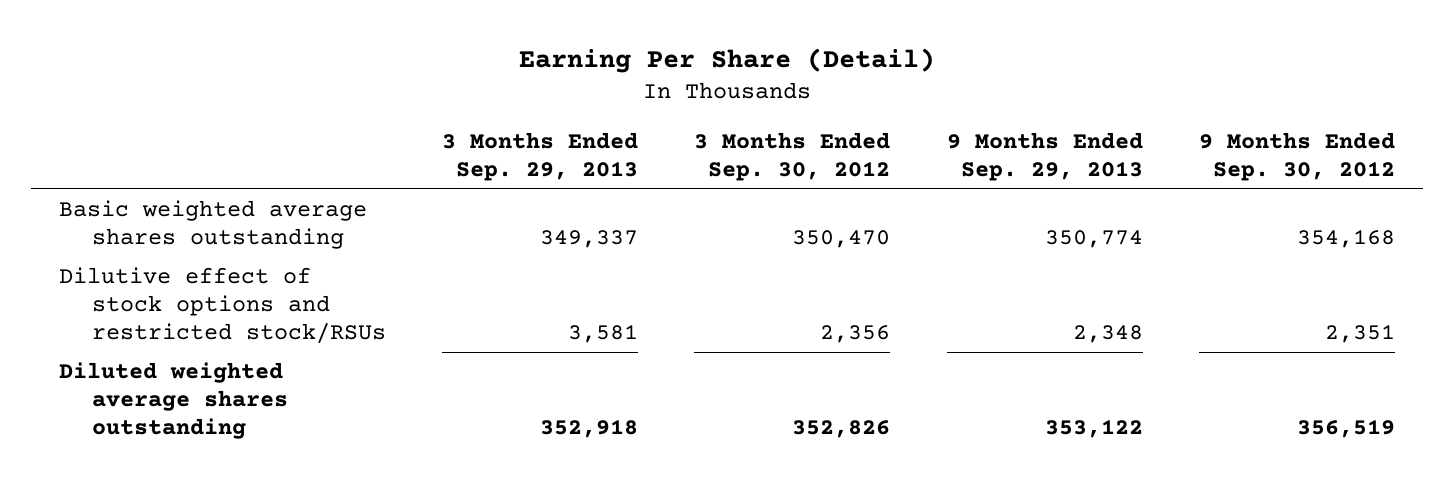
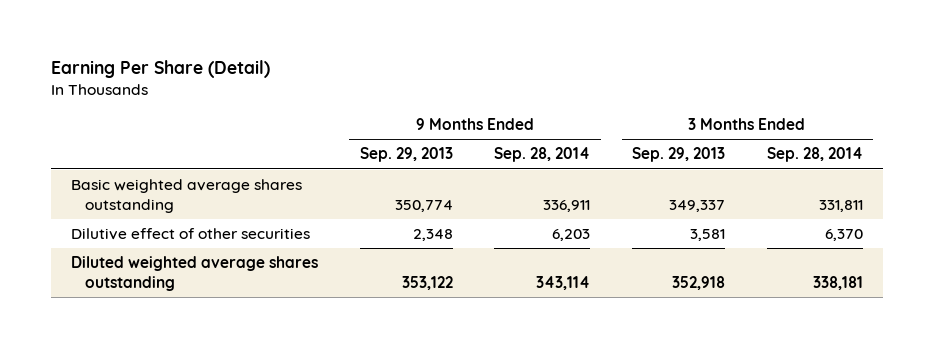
[694,131,891,181] 3 Months Ended Sep. 30, 2012 -> none
[1198,131,1395,181] 9 Months Ended Sep. 30, 2012 -> none
none -> [494,147,591,163] Sep. 28, 2014
none -> [766,147,863,163] Sep. 28, 2014
[58,267,387,345] Dilutive effect of stock options and restricted stock/RSUs -> [71,228,311,241] Dilutive effect of other securities

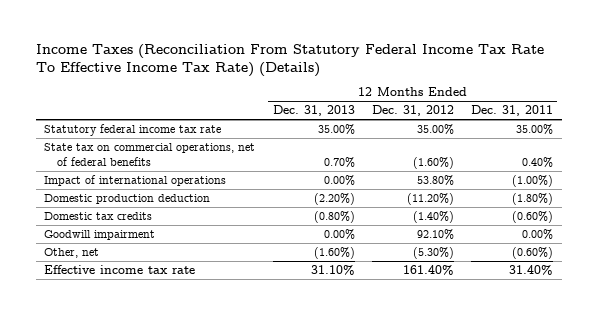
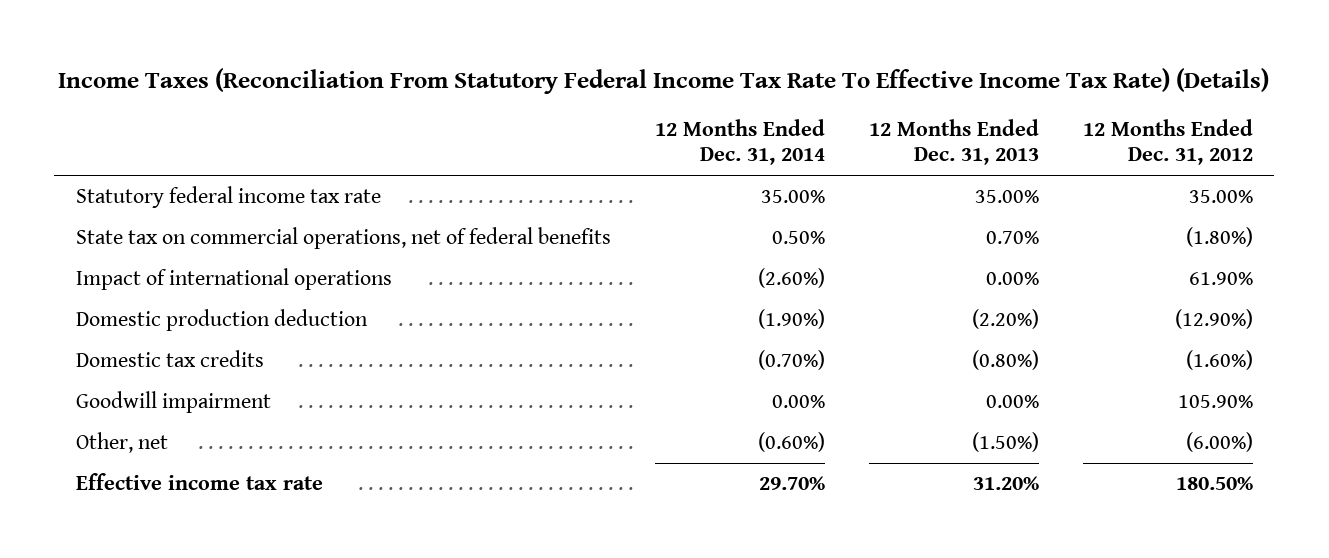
[471,105,554,117] Dec. 31, 2011 -> none
none -> [655,118,826,166] 12 Months Ended Dec. 31, 2014
[412,156,454,169] (1.60%) -> [1185,226,1253,247] (1.80%)
[416,174,454,186] 53.80% -> [1188,271,1253,285] 61.90%
[406,192,454,205] (11.20%) -> [1174,308,1253,329] (12.90%)
[412,210,454,223] (1.40%) -> [1185,349,1253,370] (1.60%)
[416,228,454,240] 92.10% -> [1177,394,1253,408] 105.90%
[313,246,355,259] (1.60%) -> [971,431,1039,452] (1.50%)
[412,246,454,259] (5.30%) -> [1185,431,1253,452] (6.00%)
[310,264,355,275] 31.10% -> [972,475,1039,490] 31.20%
[402,264,454,275] 161.40% -> [1175,475,1253,490] 180.50%

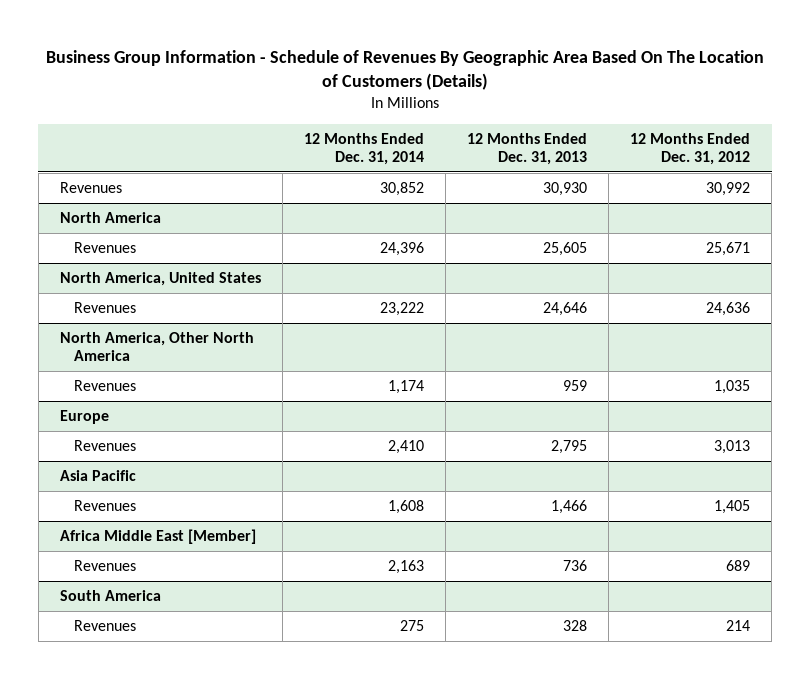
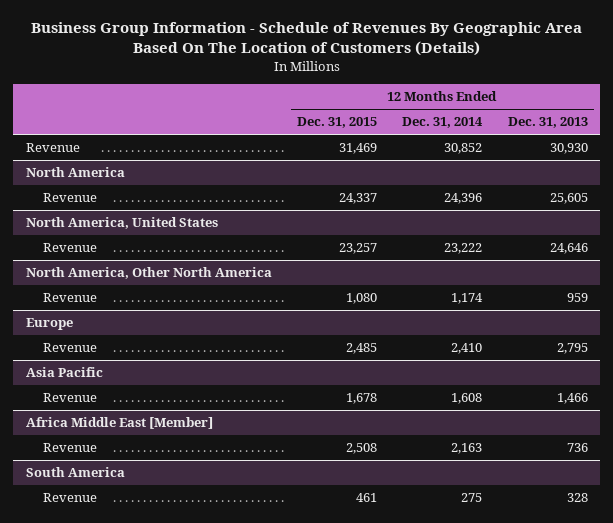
[630,132,751,165] 12 Months Ended Dec. 31, 2012 -> none
none -> [297,117,378,129] Dec. 31, 2015
[59,182,122,194] Revenues -> [25,143,80,153] Revenue
[74,242,137,254] Revenues -> [42,193,97,203] Revenue
[74,302,137,314] Revenues -> [42,243,97,253] Revenue
[74,380,137,392] Revenues -> [42,293,97,303] Revenue
[74,440,137,452] Revenues -> [42,343,97,353] Revenue
[74,500,137,512] Revenues -> [42,393,97,403] Revenue
[74,560,137,572] Revenues -> [42,443,97,453] Revenue
[74,620,137,632] Revenues -> [42,493,97,503] Revenue

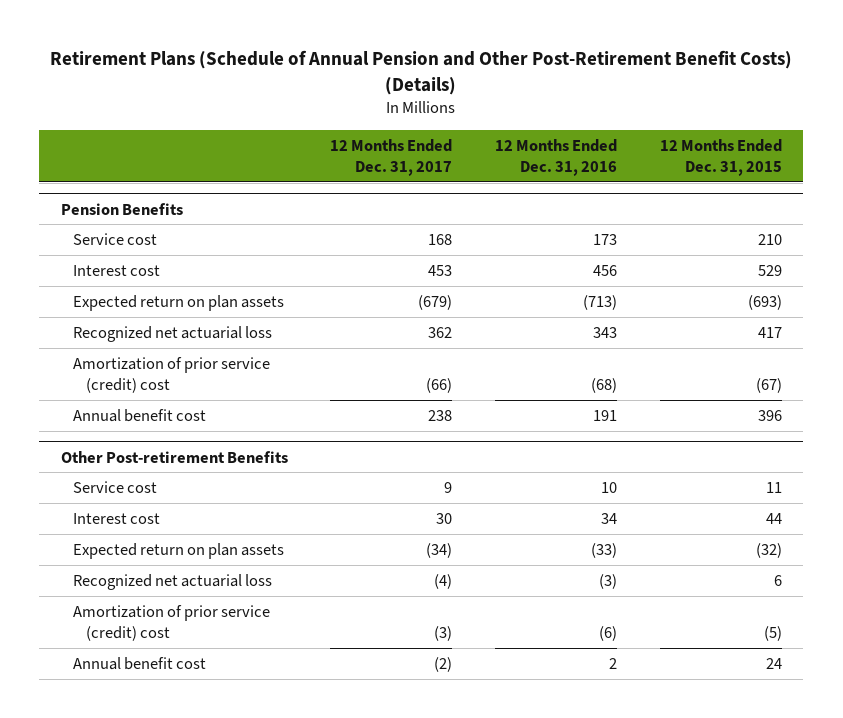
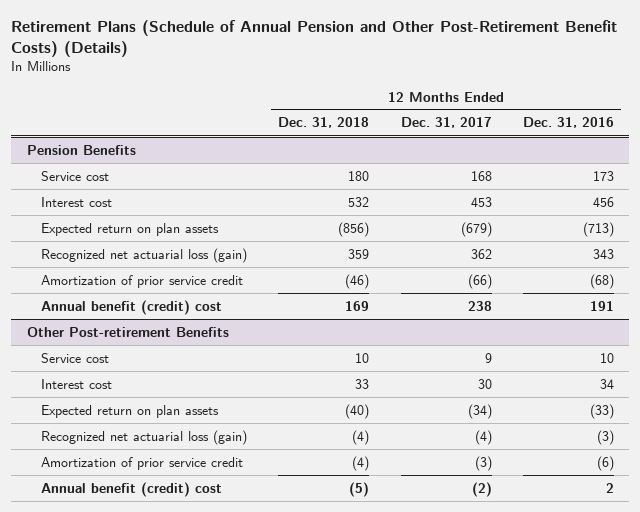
[659,138,782,176] 12 Months Ended Dec. 31, 2015 -> none
none -> [278,117,370,129] Dec. 31, 2018
[73,325,273,342] Recognized net actuarial loss -> [41,247,248,263] Recognized net actuarial loss (gain)
[73,356,271,394] Amortization of prior service (credit) cost -> [41,274,244,288] Amortization of prior service credit
[73,408,207,422] Annual benefit cost -> [41,299,223,315] Annual benefit (credit) cost
[73,573,273,590] Recognized net actuarial loss -> [41,429,248,445] Recognized net actuarial loss (gain)
[73,604,271,642] Amortization of prior service (credit) cost -> [41,456,244,470] Amortization of prior service credit
[73,656,207,670] Annual benefit cost -> [41,481,223,497] Annual benefit (credit) cost

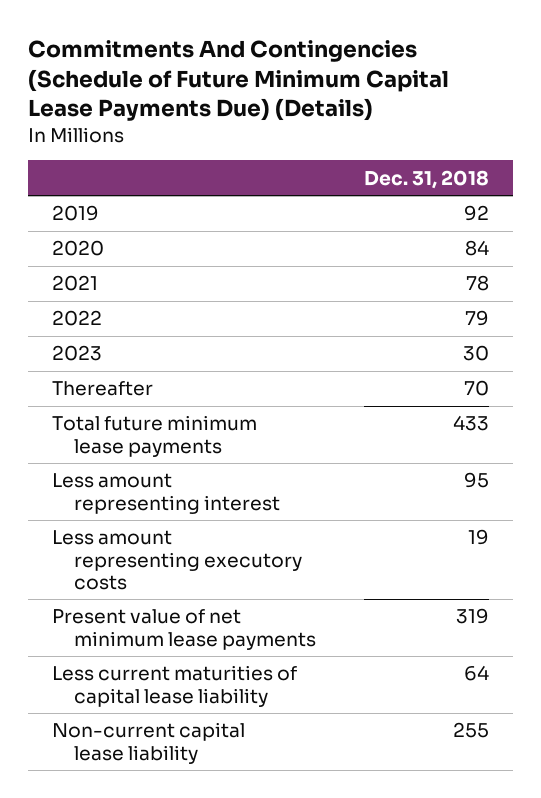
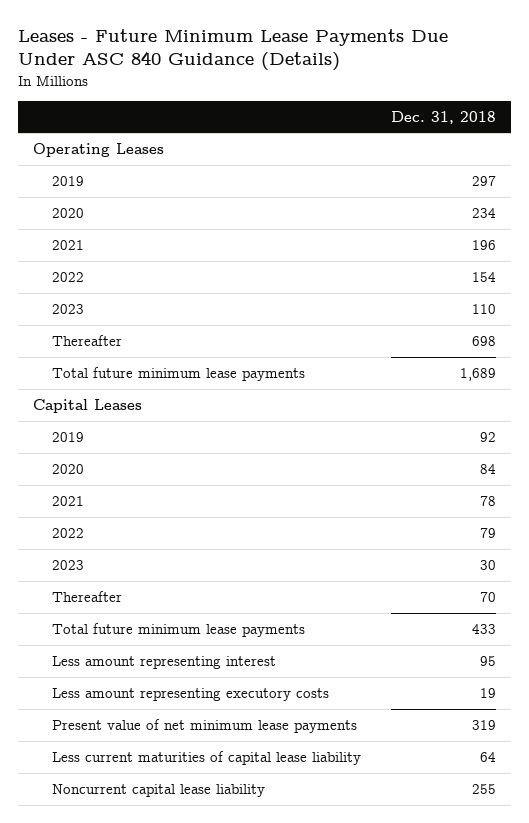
[27,40,449,121] Commitments And Contingencies (Schedule of Future Minimum Capital Lease Payments Due) (Details) -> [18,28,449,72] Leases - Future Minimum Lease Payments Due Under ASC 840 Guidance (Details)
none -> [33,143,165,158] Operating Leases
none -> [51,176,84,187] 2019
none -> [51,208,84,219] 2020
none -> [51,240,84,251] 2021
none -> [51,272,84,283] 2022
none -> [51,304,84,315] 2023
none -> [51,335,122,347] Thereafter
none -> [51,367,305,382] Total future minimum lease payments
none -> [33,399,143,414] Capital Leases
[51,722,245,764] Non-current capital lease liability -> [51,784,265,798] Noncurrent capital lease liability

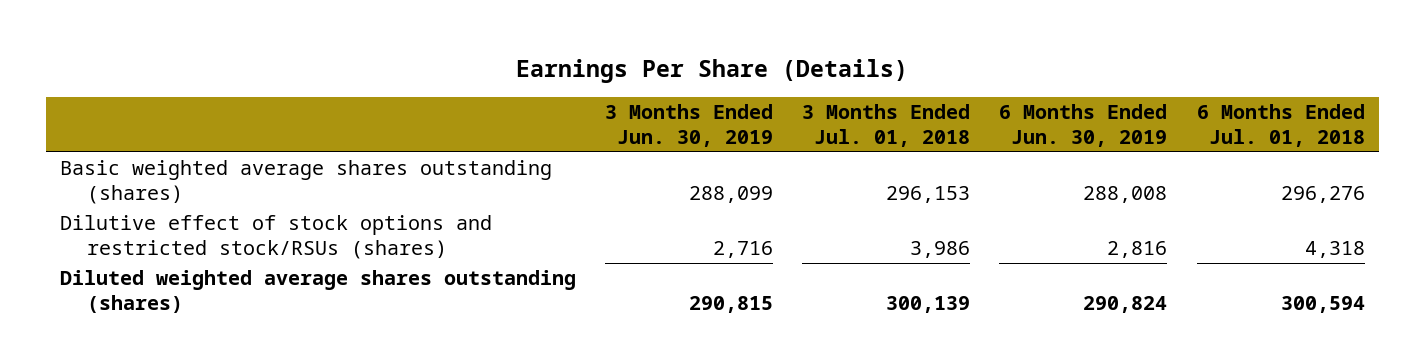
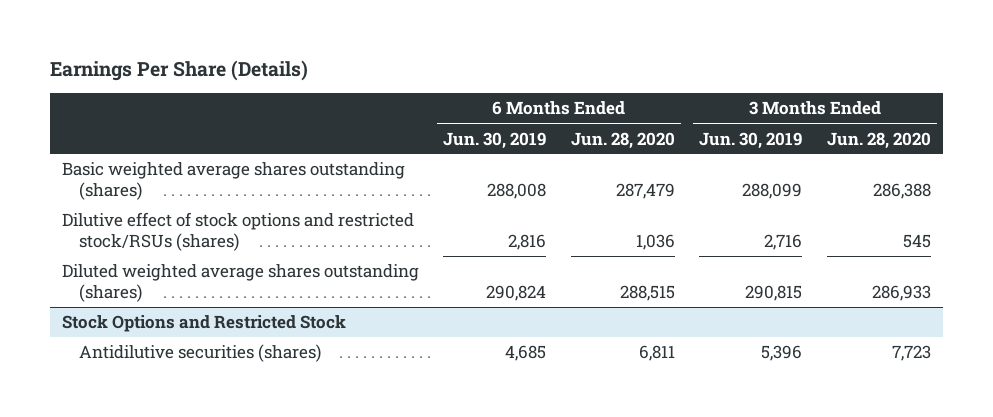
[802,103,971,147] 3 Months Ended Jul. 01, 2018 -> none
[1196,103,1365,147] 6 Months Ended Jul. 01, 2018 -> none
none -> [570,131,675,149] Jun. 28, 2020
none -> [826,131,931,149] Jun. 28, 2020
none -> [61,315,346,333] Stock Options and Restricted Stock
none -> [78,344,321,363] Antidilutive securities (shares)

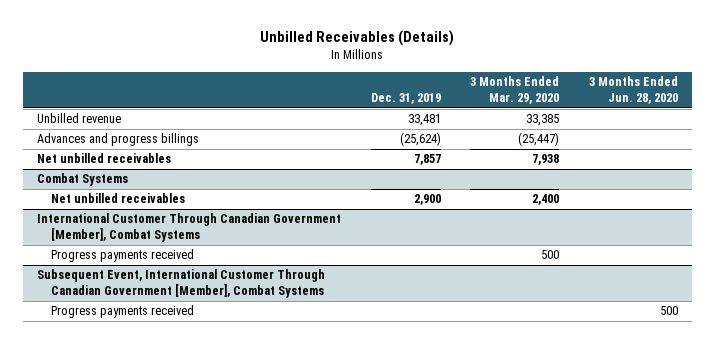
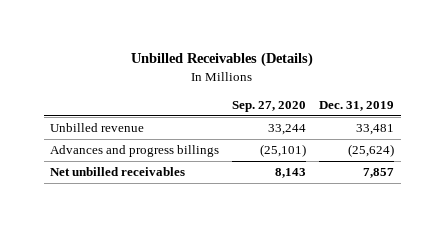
[470,75,560,105] 3 Months Ended Mar. 29, 2020 -> none
[588,75,678,105] 3 Months Ended Jun. 28, 2020 -> none
none -> [232,100,307,112] Sep. 27, 2020
[37,173,129,187] Combat Systems -> none
[51,193,186,204] Net unbilled receivables -> none
[37,213,342,243] International Customer Through Canadian Government [Member], Combat Systems -> none
[51,249,195,263] Progress payments received -> none
[37,269,326,299] Subsequent Event, International Customer Through Canadian Government [Member], Combat Systems -> none
[51,305,195,319] Progress payments received -> none

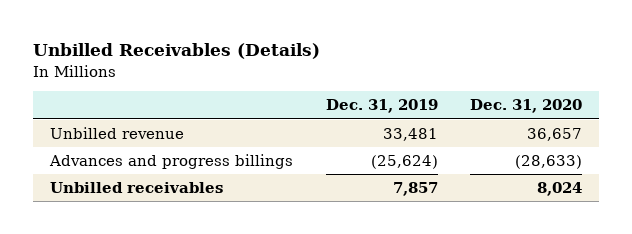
[232,100,307,112] Sep. 27, 2020 -> none
none -> [470,99,583,114] Dec. 31, 2020
[50,167,186,177] Net unbilled receivables -> [49,182,223,194] Unbilled receivables

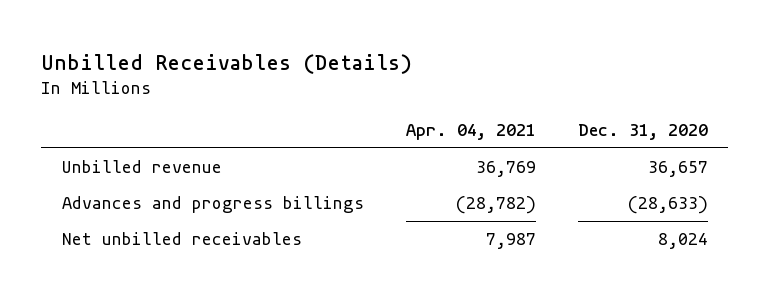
[325,99,438,114] Dec. 31, 2019 -> none
none -> [405,124,536,141] Apr. 04, 2021
[49,182,223,194] Unbilled receivables -> [62,232,303,246] Net unbilled receivables

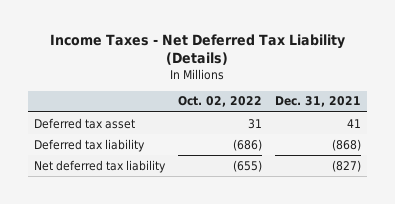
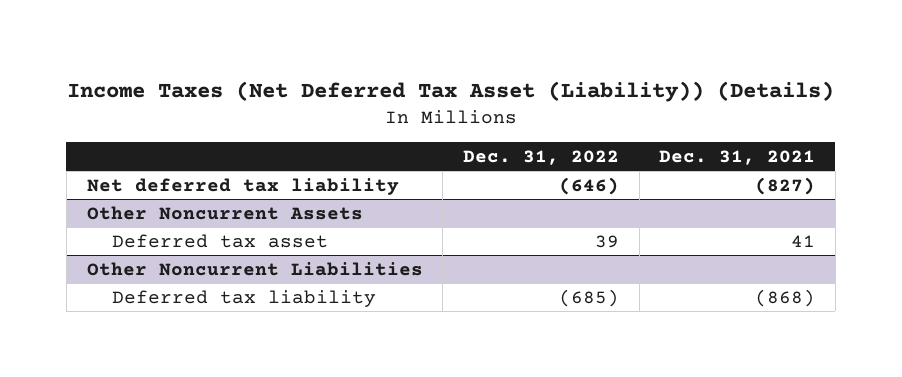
[50,34,346,66] Income Taxes - Net Deferred Tax Liability (Details) -> [66,80,834,102] Income Taxes (Net Deferred Tax Asset (Liability)) (Details)
[177,96,262,108] Oct. 02, 2022 -> none
none -> [462,149,619,165] Dec. 31, 2022
[33,159,166,173] Net deferred tax liability -> [86,177,399,195] Net deferred tax liability
none -> [86,205,363,220] Other Noncurrent Assets
none -> [86,261,423,276] Other Noncurrent Liabilities

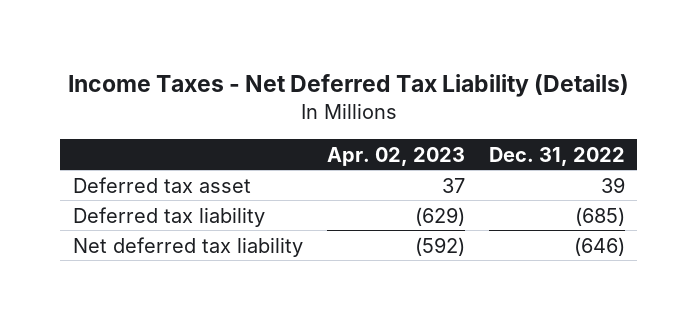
[66,80,834,102] Income Taxes (Net Deferred Tax Asset (Liability)) (Details) -> [67,73,629,97] Income Taxes - Net Deferred Tax Liability (Details)
[659,149,816,165] Dec. 31, 2021 -> none
none -> [326,146,465,166] Apr. 02, 2023
[86,205,363,220] Other Noncurrent Assets -> none
[86,261,423,276] Other Noncurrent Liabilities -> none
[86,177,399,195] Net deferred tax liability -> [72,236,303,257] Net deferred tax liability

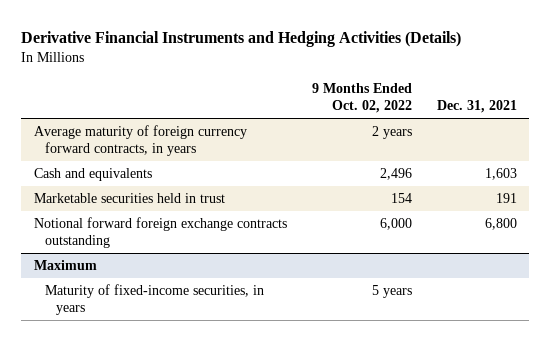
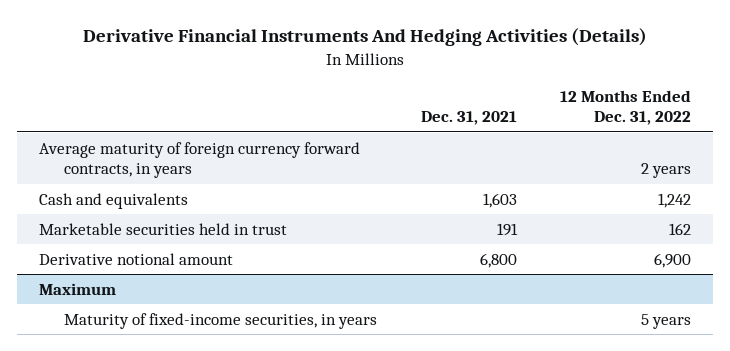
[21,31,462,48] Derivative Financial Instruments and Hedging Activities (Details) -> [82,28,647,47] Derivative Financial Instruments And Hedging Activities (Details)
[311,83,412,114] 9 Months Ended Oct. 02, 2022 -> none
none -> [560,89,692,126] 12 Months Ended Dec. 31, 2022
[33,217,287,248] Notional forward foreign exchange contracts outstanding -> [38,252,233,265] Derivative notional amount

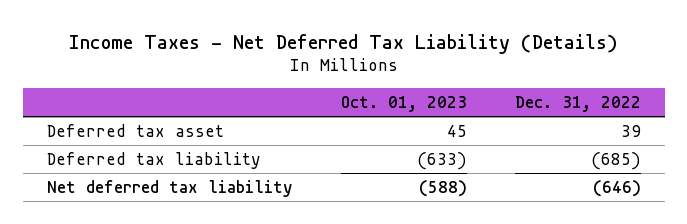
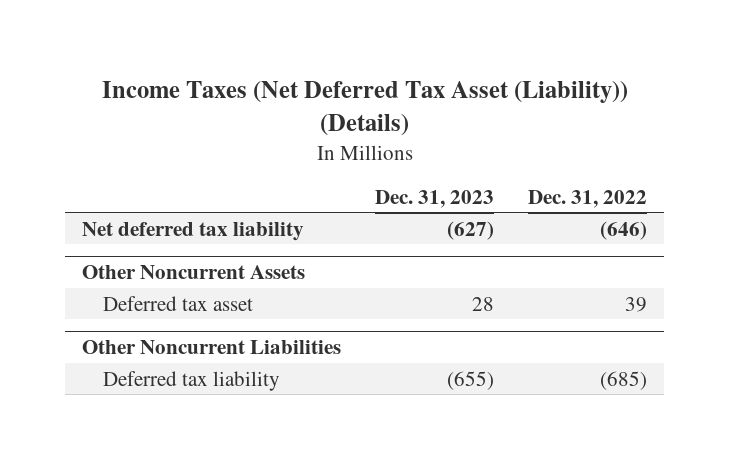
[68,33,618,54] Income Taxes - Net Deferred Tax Liability (Details) -> [101,81,628,137] Income Taxes (Net Deferred Tax Asset (Liability)) (Details)
[340,95,467,112] Oct. 01, 2023 -> none
none -> [375,189,495,208] Dec. 31, 2023
[46,179,293,197] Net deferred tax liability -> [82,221,305,241] Net deferred tax liability
none -> [82,265,306,280] Other Noncurrent Assets
none -> [82,340,342,355] Other Noncurrent Liabilities

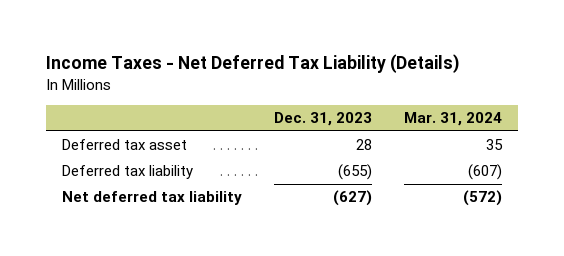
[101,81,628,137] Income Taxes (Net Deferred Tax Asset (Liability)) (Details) -> [45,54,460,74] Income Taxes - Net Deferred Tax Liability (Details)
[528,189,648,208] Dec. 31, 2022 -> none
none -> [403,112,502,127] Mar. 31, 2024
[82,265,306,280] Other Noncurrent Assets -> none
[82,340,342,355] Other Noncurrent Liabilities -> none
[82,221,305,241] Net deferred tax liability -> [61,191,242,206] Net deferred tax liability

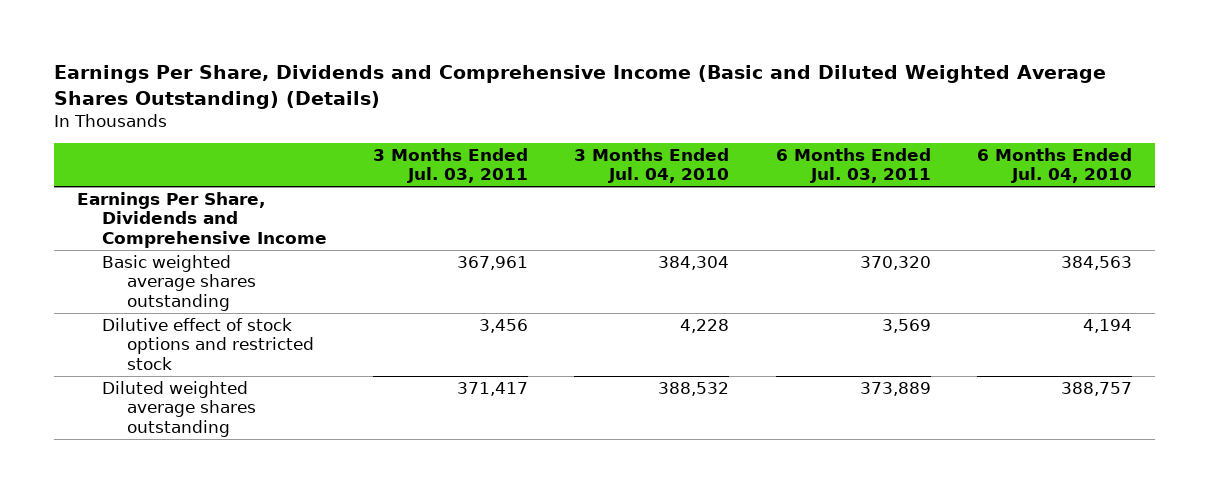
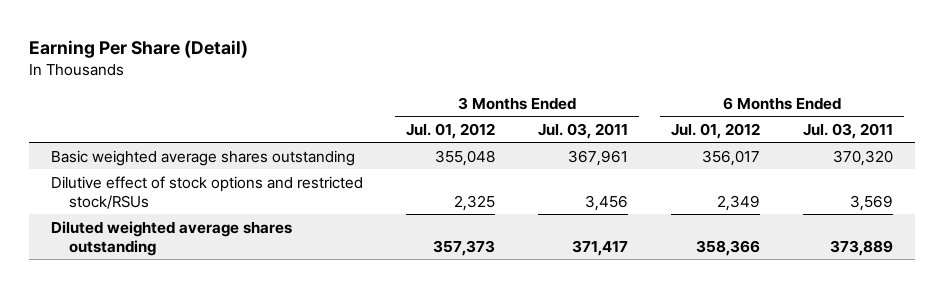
[54,65,1107,109] Earnings Per Share, Dividends and Comprehensive Income (Basic and Diluted Weighted Average Shares Outstanding) (Details) -> [29,39,249,58] Earning Per Share (Detail)
[574,147,730,184] 3 Months Ended Jul. 04, 2010 -> none
[976,147,1132,184] 6 Months Ended Jul. 04, 2010 -> none
none -> [406,122,496,139] Jul. 01, 2012
none -> [671,122,761,139] Jul. 01, 2012
[77,191,328,248] Earnings Per Share, Dividends and Comprehensive Income -> none
[102,317,315,370] Dilutive effect of stock options and restricted stock -> [50,175,363,209] Dilutive effect of stock options and restricted stock/RSUs

